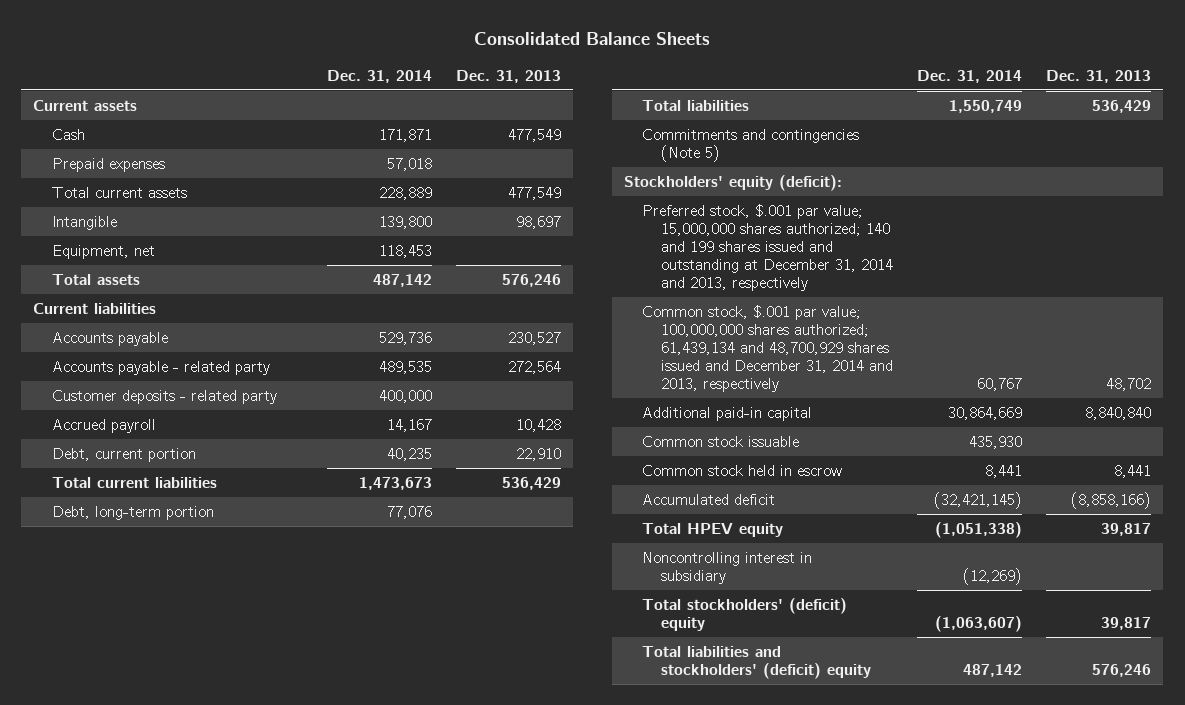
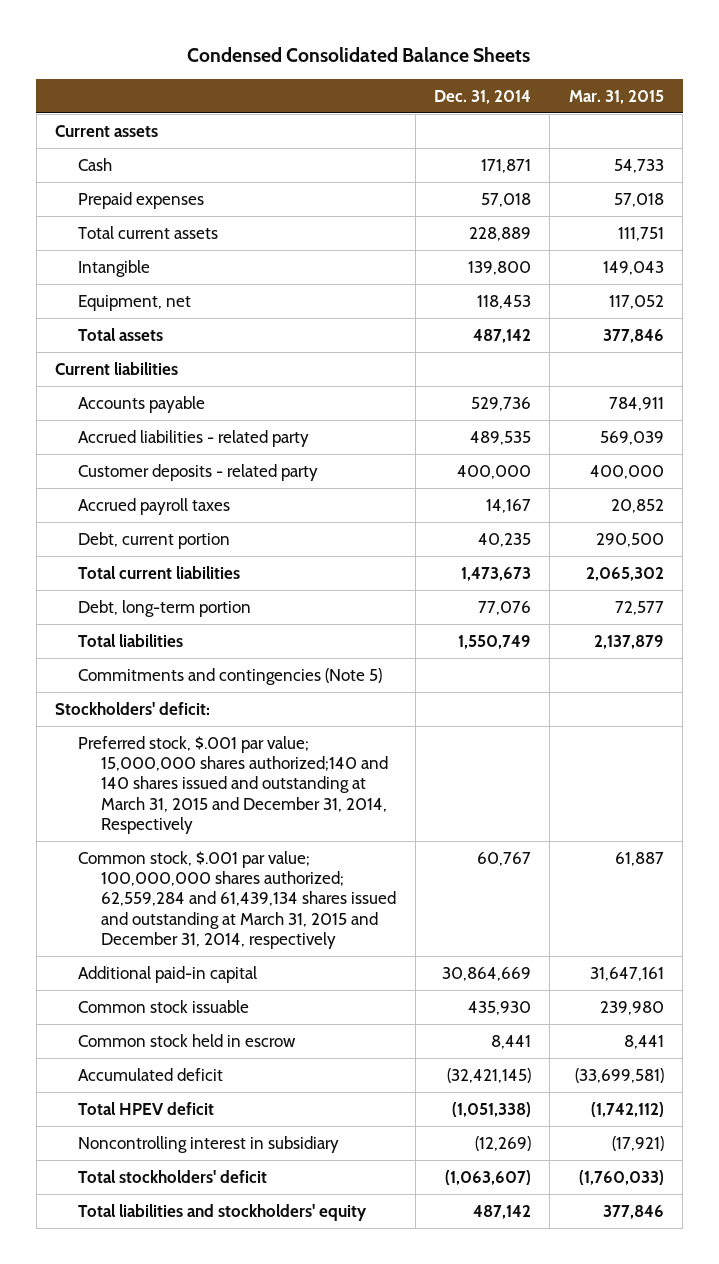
[474,32,711,46] Consolidated Balance Sheets -> [187,47,531,63] Condensed Consolidated Balance Sheets
[455,69,561,83] Dec. 31, 2013 -> none
none -> [568,89,664,104] Mar. 31, 2015
[51,360,270,375] Accounts payable - related party -> [78,429,310,447] Accrued liabilities - related party
[51,418,156,433] Accrued payroll -> [78,497,231,515] Accrued payroll taxes
[623,174,842,191] Stockholders' equity (deficit): -> [54,701,210,715] Stockholders' deficit:
[642,203,893,291] Preferred stock, $.001 par value; 15,000,000 shares authorized; 140 and 199 shares issued and outstanding at December 31, 2014 and 2013, respectively -> [78,735,389,834] Preferred stock, $.001 par value; 15,000,000 shares authorized;140 and 140 shares issued and outstanding at March 31, 2015 and December 31, 2014, Respectively
[642,304,893,392] Common stock, $.001 par value; 100,000,000 shares authorized; 61,439,134 and 48,700,929 shares issued and December 31, 2014 and 2013, respectively -> [78,850,397,949] Common stock, $.001 par value; 100,000,000 shares authorized; 62,559,284 and 61,439,134 shares issued and outstanding at March 31, 2015 and December 31, 2014, respectively
[642,522,784,537] Total HPEV equity -> [78,1101,215,1115] Total HPEV deficit
[642,597,848,631] Total stockholders' (deficit) equity -> [78,1169,268,1183] Total stockholders' deficit
[642,645,871,679] Total liabilities and stockholders' (deficit) equity -> [78,1203,368,1221] Total liabilities and stockholders' equity

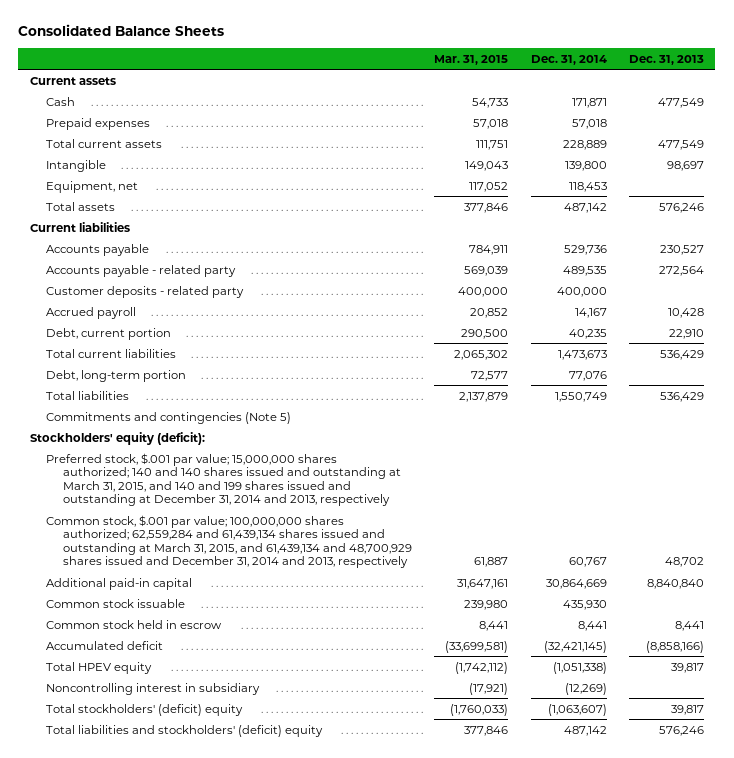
[187,47,531,63] Condensed Consolidated Balance Sheets -> [18,24,225,37] Consolidated Balance Sheets
none -> [629,54,705,65] Dec. 31, 2013
[78,429,310,447] Accrued liabilities - related party -> [46,264,237,277] Accounts payable - related party
[78,497,231,515] Accrued payroll taxes -> [46,306,137,319] Accrued payroll
[54,701,210,715] Stockholders' deficit: -> [29,431,205,445] Stockholders' equity (deficit):
[78,735,389,834] Preferred stock, $.001 par value; 15,000,000 shares authorized;140 and 140 shares issued and outstanding at March 31, 2015 and December 31, 2014, Respectively -> [46,452,401,507] Preferred stock, $.001 par value; 15,000,000 shares authorized; 140 and 140 shares issued and outstanding at March 31, 2015, and 140 and 199 shares issued and outstanding at December 31, 2014 and 2013, respectively
[78,850,397,949] Common stock, $.001 par value; 100,000,000 shares authorized; 62,559,284 and 61,439,134 shares issued and outstanding at March 31, 2015 and December 31, 2014, respectively -> [46,514,412,569] Common stock, $.001 par value; 100,000,000 shares authorized; 62,559,284 and 61,439,134 shares issued and outstanding at March 31, 2015, and 61,439,134 and 48,700,929 shares issued and December 31, 2014 and 2013, respectively
[78,1101,215,1115] Total HPEV deficit -> [46,661,153,674] Total HPEV equity
[78,1169,268,1183] Total stockholders' deficit -> [46,703,244,716] Total stockholders' (deficit) equity
[78,1203,368,1221] Total liabilities and stockholders' equity -> [46,724,324,737] Total liabilities and stockholders' (deficit) equity

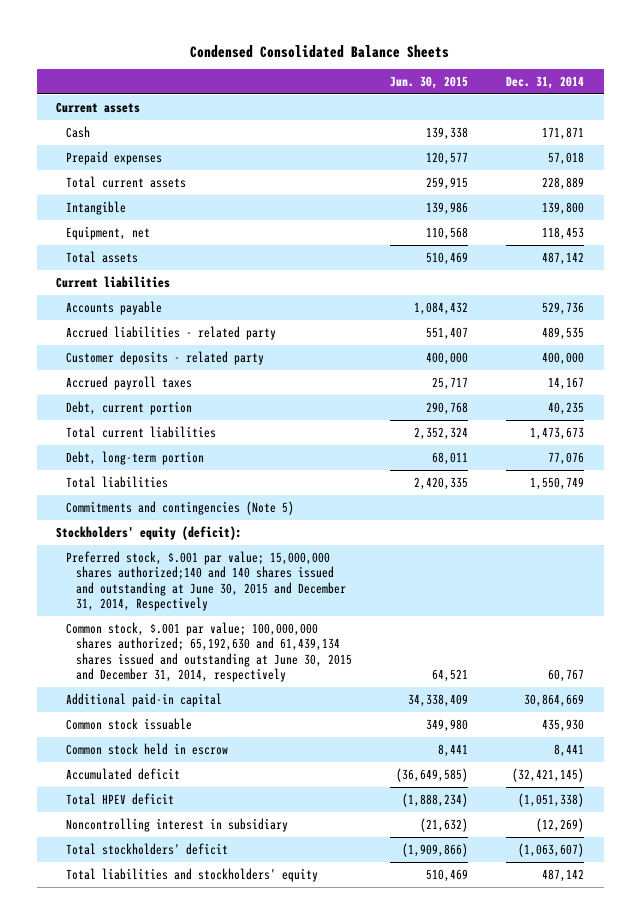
[18,24,225,37] Consolidated Balance Sheets -> [190,44,450,58] Condensed Consolidated Balance Sheets
[434,54,509,65] Mar. 31, 2015 -> none
[629,54,705,65] Dec. 31, 2013 -> none
none -> [389,76,468,90] Jun. 30, 2015
[46,264,237,277] Accounts payable - related party -> [65,325,276,340] Accrued liabilities - related party
[46,306,137,319] Accrued payroll -> [65,375,192,390] Accrued payroll taxes
[46,452,401,507] Preferred stock, $.001 par value; 15,000,000 shares authorized; 140 and 140 shares issued and outstanding at March 31, 2015, and 140 and 199 shares issued and outstanding at December 31, 2014 and 2013, respectively -> [65,550,346,612] Preferred stock, $.001 par value; 15,000,000 shares authorized;140 and 140 shares issued and outstanding at June 30, 2015 and December 31, 2014, Respectively
[46,514,412,569] Common stock, $.001 par value; 100,000,000 shares authorized; 62,559,284 and 61,439,134 shares issued and outstanding at March 31, 2015, and 61,439,134 and 48,700,929 shares issued and December 31, 2014 and 2013, respectively -> [65,621,352,683] Common stock, $.001 par value; 100,000,000 shares authorized; 65,192,630 and 61,439,134 shares issued and outstanding at June 30, 2015 and December 31, 2014, respectively
[46,661,153,674] Total HPEV equity -> [65,792,174,805] Total HPEV deficit
[46,703,244,716] Total stockholders' (deficit) equity -> [65,842,228,855] Total stockholders' deficit
[46,724,324,737] Total liabilities and stockholders' (deficit) equity -> [65,867,318,882] Total liabilities and stockholders' equity

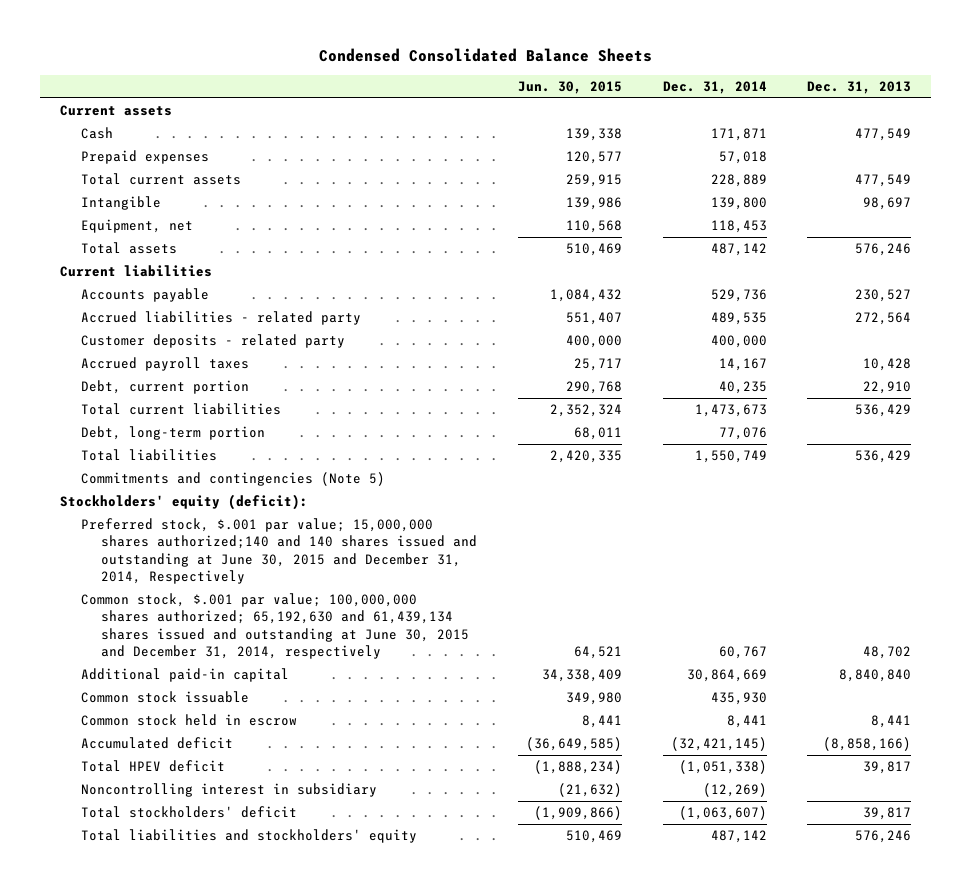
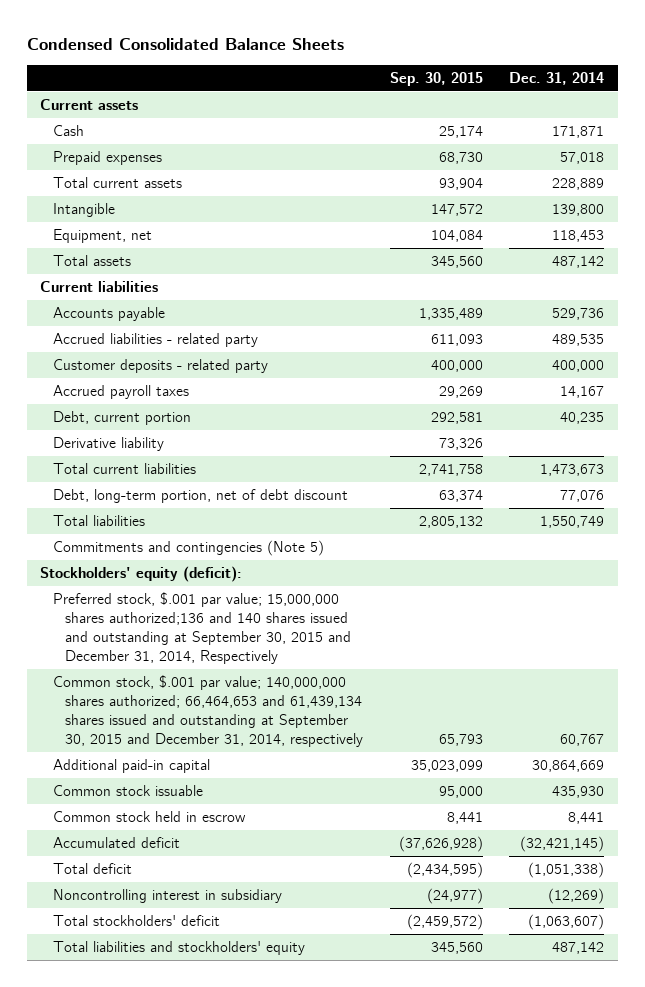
[518,80,623,94] Jun. 30, 2015 -> none
[807,80,912,94] Dec. 31, 2013 -> none
none -> [389,72,483,87] Sep. 30, 2015
none -> [52,437,164,452] Derivative liability
[80,426,265,441] Debt, long-term portion -> [52,489,348,504] Debt, long-term portion, net of debt discount
[80,518,478,584] Preferred stock, $.001 par value; 15,000,000 shares authorized;140 and 140 shares issued and outstanding at June 30, 2015 and December 31, 2014, Respectively -> [52,592,352,665] Preferred stock, $.001 par value; 15,000,000 shares authorized;136 and 140 shares issued and outstanding at September 30, 2015 and December 31, 2014, Respectively
[80,593,470,659] Common stock, $.001 par value; 100,000,000 shares authorized; 65,192,630 and 61,439,134 shares issued and outstanding at June 30, 2015 and December 31, 2014, respectively -> [52,675,364,748] Common stock, $.001 par value; 140,000,000 shares authorized; 66,464,653 and 61,439,134 shares issued and outstanding at September 30, 2015 and December 31, 2014, respectively
[80,760,225,773] Total HPEV deficit -> [52,863,132,875] Total deficit

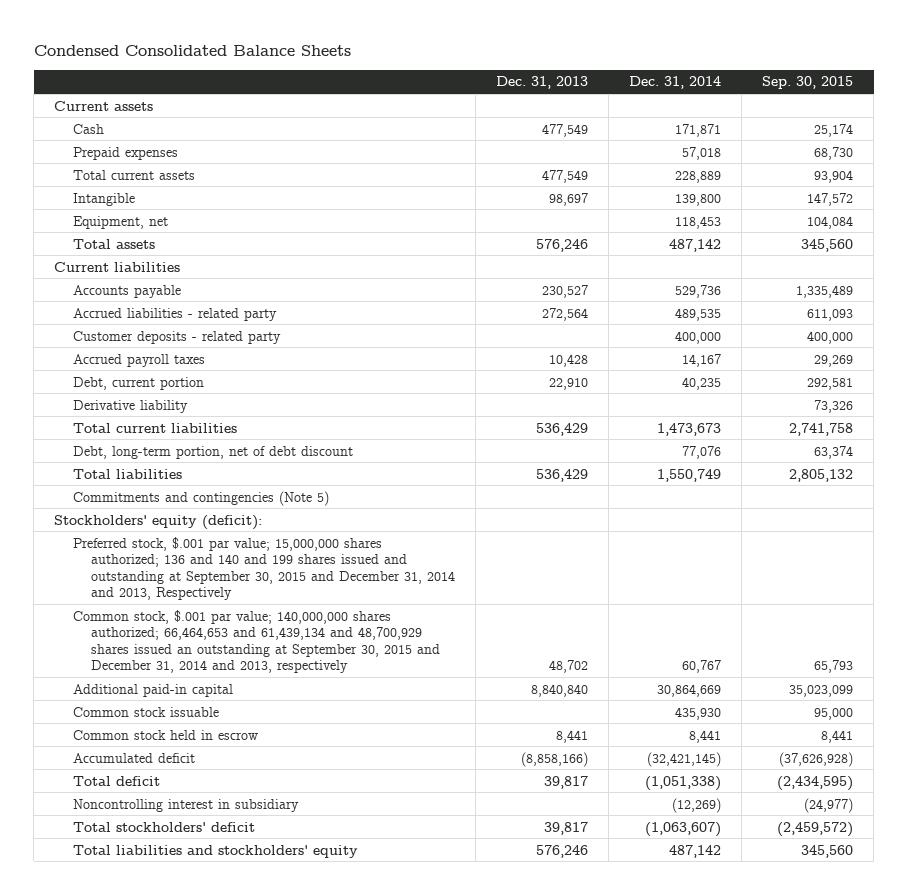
none -> [495,76,588,90] Dec. 31, 2013
[52,592,352,665] Preferred stock, $.001 par value; 15,000,000 shares authorized;136 and 140 shares issued and outstanding at September 30, 2015 and December 31, 2014, Respectively -> [72,536,455,601] Preferred stock, $.001 par value; 15,000,000 shares authorized; 136 and 140 and 199 shares issued and outstanding at September 30, 2015 and December 31, 2014 and 2013, Respectively
[52,675,364,748] Common stock, $.001 par value; 140,000,000 shares authorized; 66,464,653 and 61,439,134 shares issued and outstanding at September 30, 2015 and December 31, 2014, respectively -> [72,609,440,674] Common stock, $.001 par value; 140,000,000 shares authorized; 66,464,653 and 61,439,134 and 48,700,929 shares issued an outstanding at September 30, 2015 and December 31, 2014 and 2013, respectively

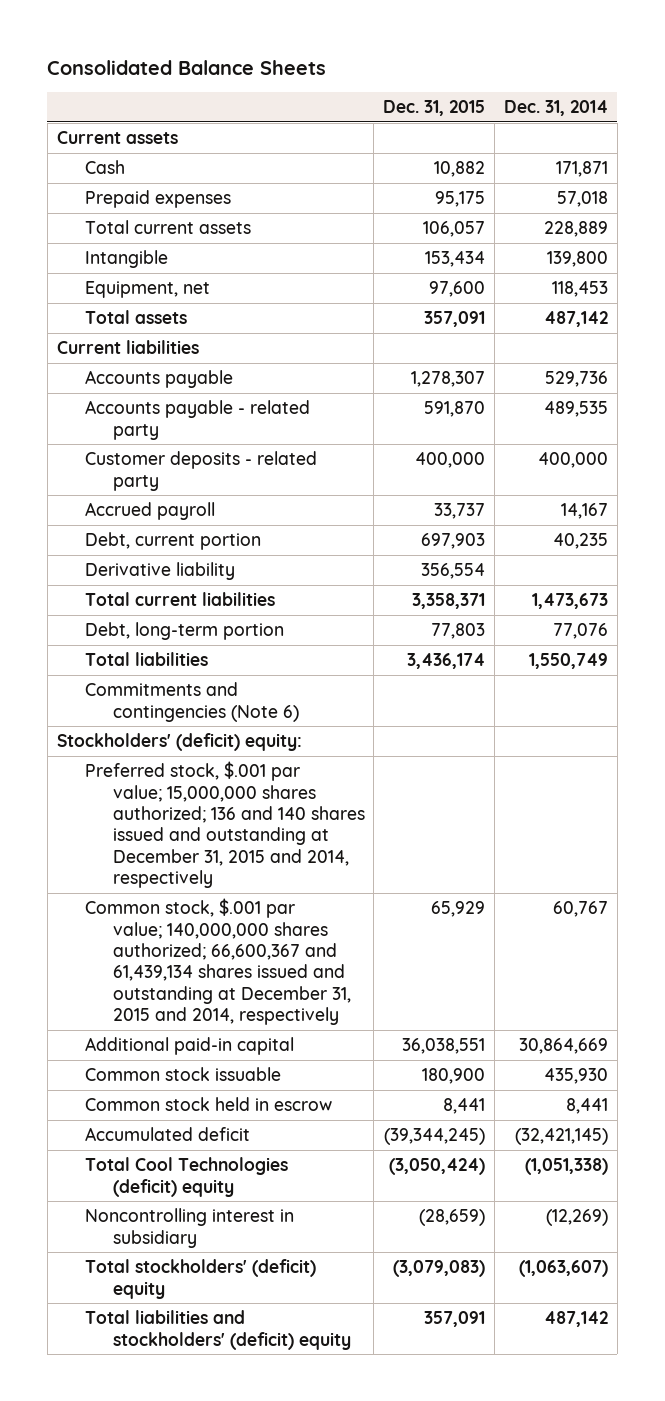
[33,44,351,56] Condensed Consolidated Balance Sheets -> [47,59,327,75] Consolidated Balance Sheets
[495,76,588,90] Dec. 31, 2013 -> none
[762,76,854,90] Sep. 30, 2015 -> none
none -> [383,100,486,117] Dec. 31, 2015
[72,307,277,321] Accrued liabilities - related party -> [84,400,310,440] Accounts payable - related party
[72,353,205,367] Accrued payroll taxes -> [84,502,215,521] Accrued payroll
[72,445,353,459] Debt, long-term portion, net of debt discount -> [84,622,284,641] Debt, long-term portion
[72,490,329,506] Commitments and contingencies (Note 5) -> [84,682,299,722] Commitments and contingencies (Note 6)
[54,514,263,530] Stockholders' equity (deficit): -> [56,733,302,752] Stockholders' (deficit) equity:
[72,536,455,601] Preferred stock, $.001 par value; 15,000,000 shares authorized; 136 and 140 and 199 shares issued and outstanding at September 30, 2015 and December 31, 2014 and 2013, Respectively -> [84,761,365,889] Preferred stock, $.001 par value; 15,000,000 shares authorized; 136 and 140 shares issued and outstanding at December 31, 2015 and 2014, respectively
[72,609,440,674] Common stock, $.001 par value; 140,000,000 shares authorized; 66,464,653 and 61,439,134 and 48,700,929 shares issued an outstanding at September 30, 2015 and December 31, 2014 and 2013, respectively -> [84,898,351,1026] Common stock, $.001 par value; 140,000,000 shares authorized; 66,600,367 and 61,439,134 shares issued and outstanding at December 31, 2015 and 2014, respectively
[72,775,160,786] Total deficit -> [84,1157,288,1197] Total Cool Technologies (deficit) equity
[72,821,255,832] Total stockholders' deficit -> [84,1259,316,1299] Total stockholders' (deficit) equity
[72,844,358,858] Total liabilities and stockholders' equity -> [84,1310,351,1350] Total liabilities and stockholders' (deficit) equity

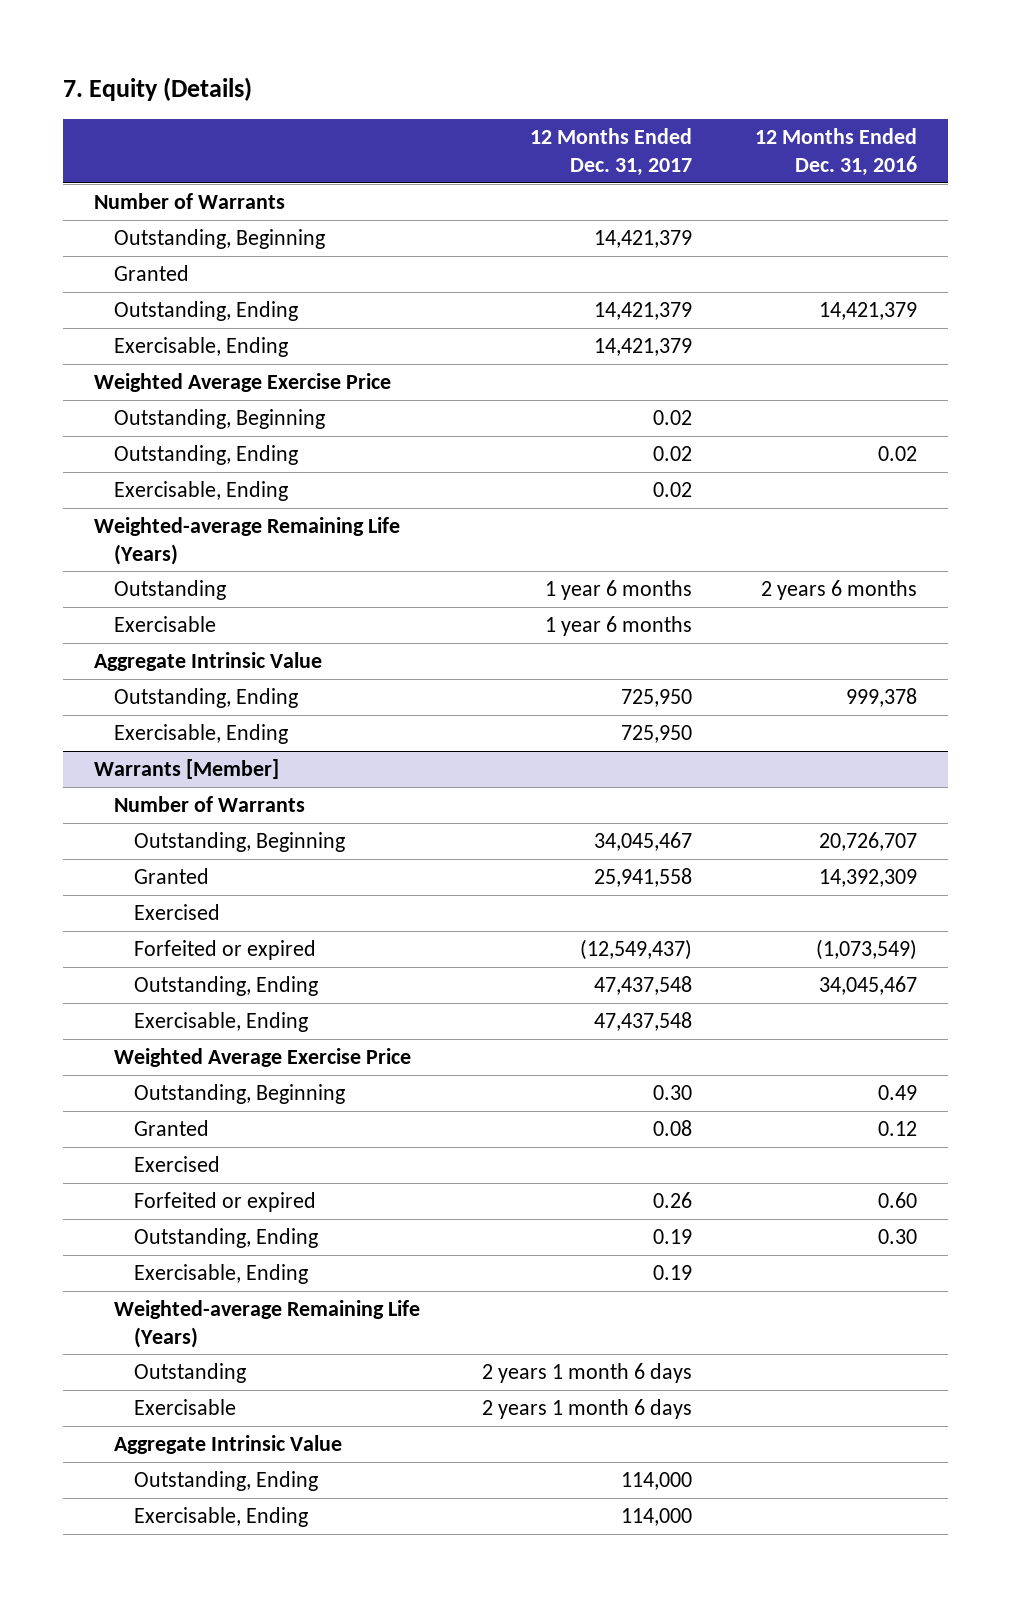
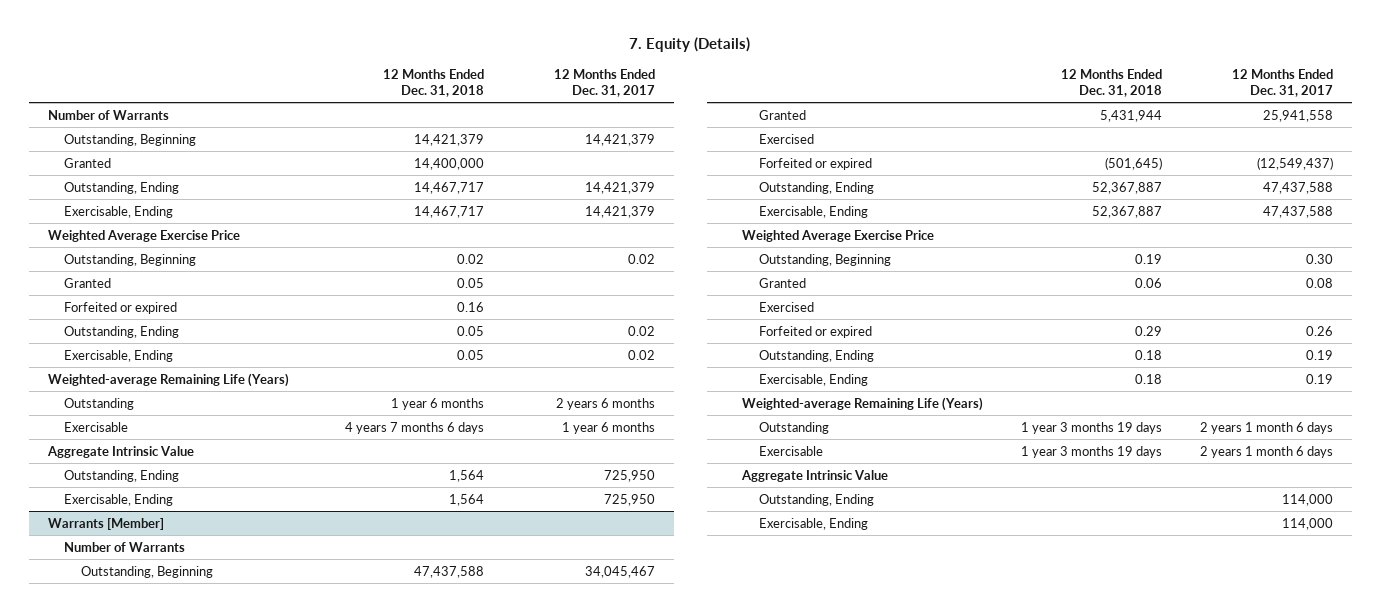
[754,128,917,177] 12 Months Ended Dec. 31, 2016 -> none
none -> [383,68,485,97] 12 Months Ended Dec. 31, 2018
none -> [64,277,112,288] Granted
none -> [64,301,178,314] Forfeited or expired
[545,579,693,600] 1 year 6 months -> [555,397,655,410] 2 years 6 months
[594,975,693,995] 47,437,548 -> [1262,181,1333,194] 47,437,588
[594,1011,693,1031] 47,437,548 -> [1262,205,1333,218] 47,437,588

